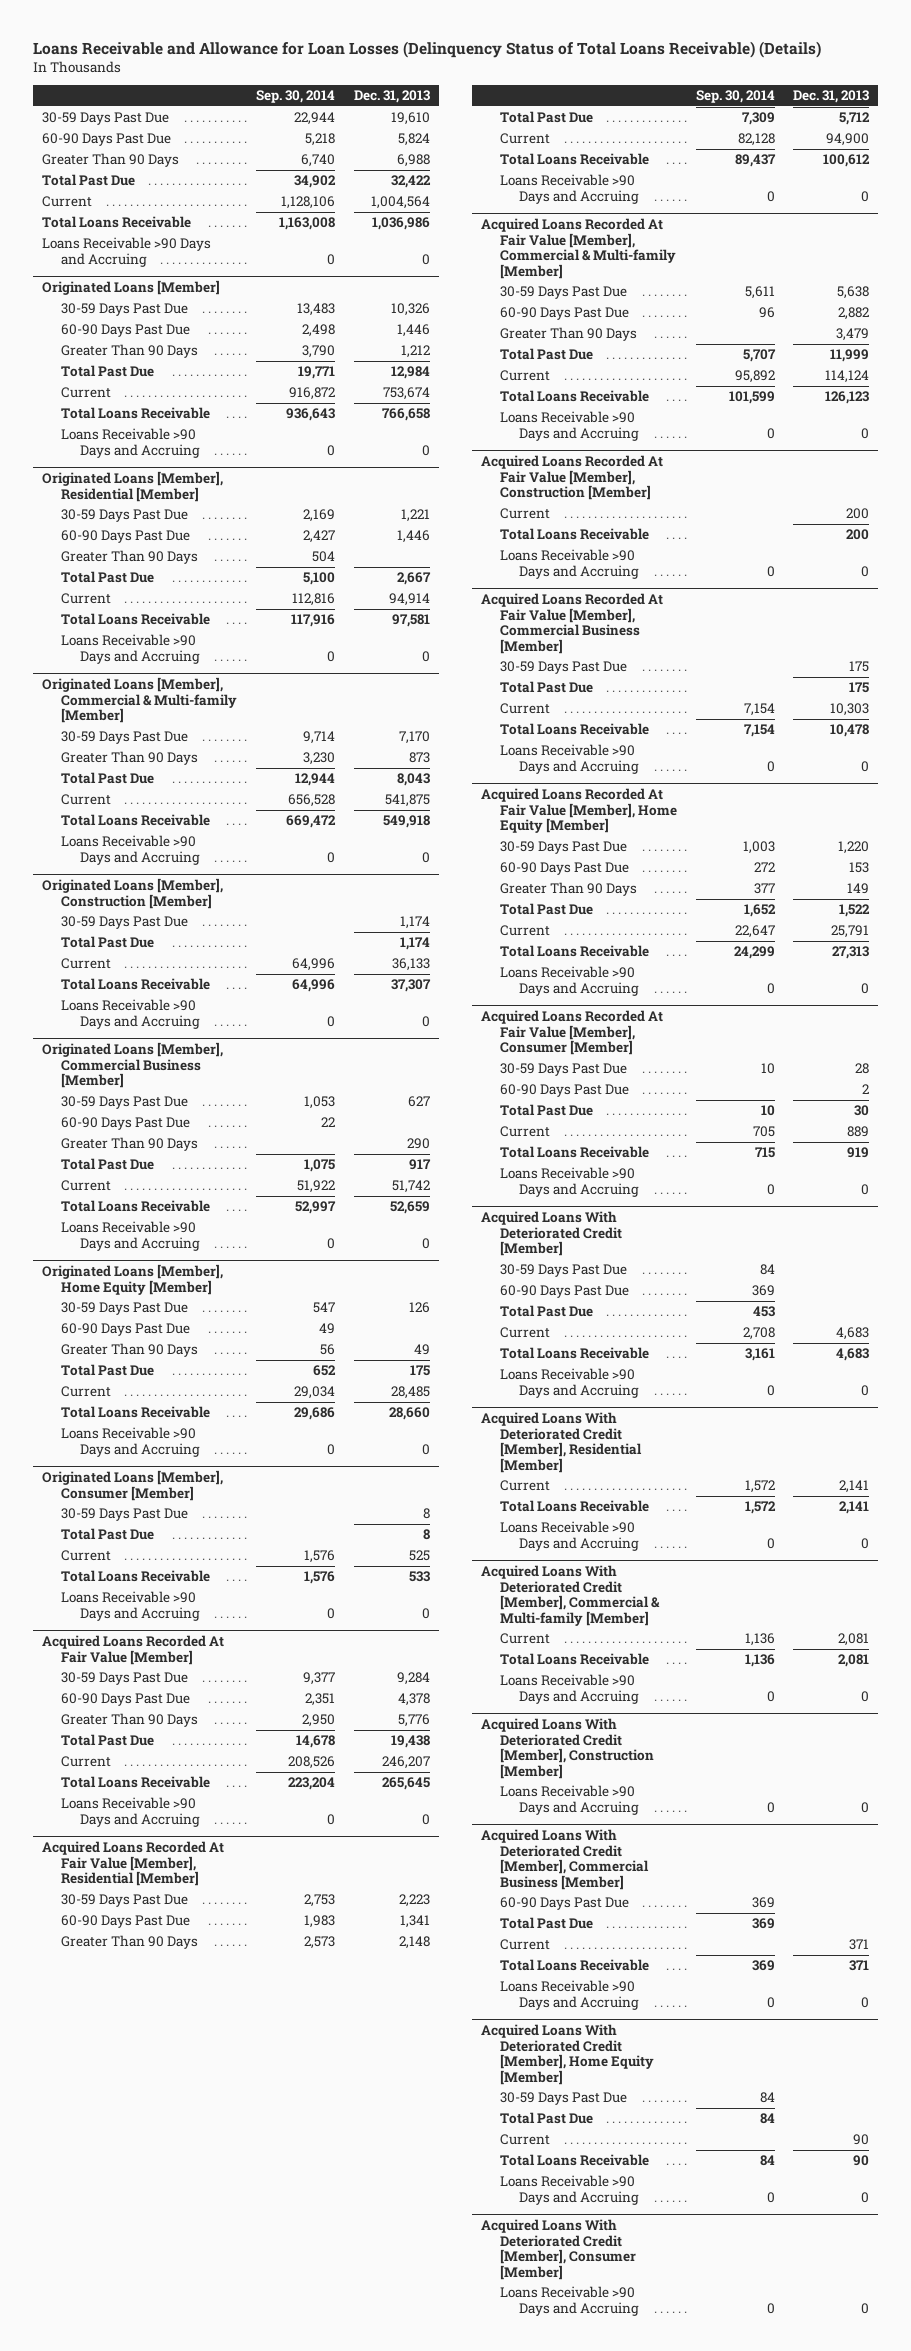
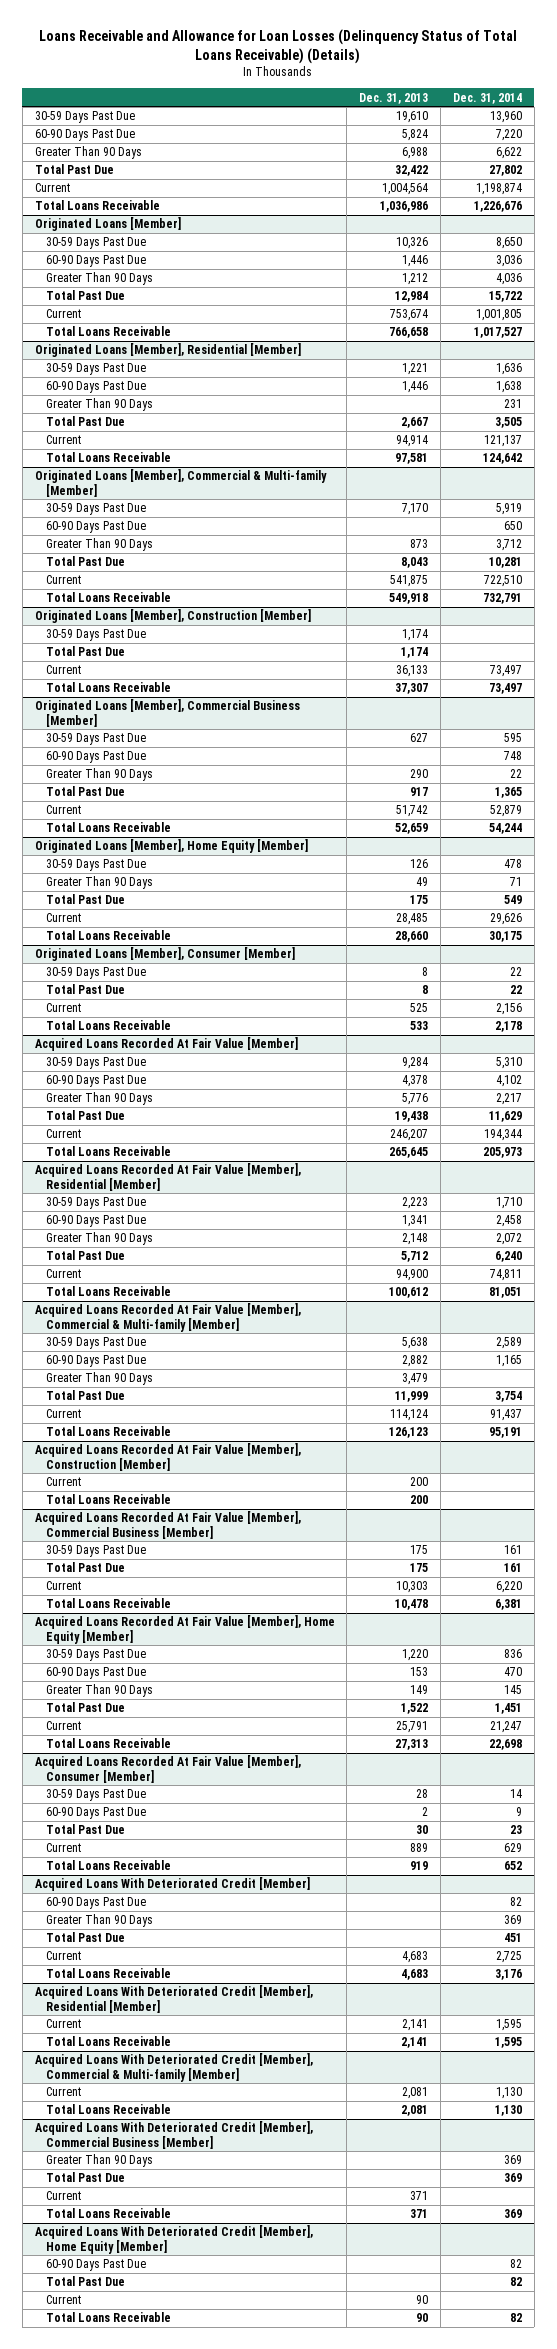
[256,90,336,104] Sep. 30, 2014 -> none
none -> [453,92,523,104] Dec. 31, 2014
[42,237,212,267] Loans Receivable >90 Days and Accruing -> none
[61,428,201,458] Loans Receivable >90 Days and Accruing -> none
[61,634,201,664] Loans Receivable >90 Days and Accruing -> none
none -> [46,521,147,534] 60-90 Days Past Due
[61,835,201,865] Loans Receivable >90 Days and Accruing -> none
[61,999,201,1029] Loans Receivable >90 Days and Accruing -> none
[61,1221,201,1251] Loans Receivable >90 Days and Accruing -> none
[61,1323,191,1337] 60-90 Days Past Due -> none
[61,1427,201,1457] Loans Receivable >90 Days and Accruing -> none
[61,1591,201,1621] Loans Receivable >90 Days and Accruing -> none
[61,1797,201,1827] Loans Receivable >90 Days and Accruing -> none
[500,174,640,204] Loans Receivable >90 Days and Accruing -> none
[500,411,640,441] Loans Receivable >90 Days and Accruing -> none
[500,549,640,579] Loans Receivable >90 Days and Accruing -> none
[500,744,640,774] Loans Receivable >90 Days and Accruing -> none
[500,966,640,996] Loans Receivable >90 Days and Accruing -> none
[500,1167,640,1197] Loans Receivable >90 Days and Accruing -> none
[500,1264,628,1278] 30-59 Days Past Due -> none
none -> [46,1914,154,1928] Greater Than 90 Days
[500,1368,640,1398] Loans Receivable >90 Days and Accruing -> none
[500,1521,640,1551] Loans Receivable >90 Days and Accruing -> none
[500,1674,640,1704] Loans Receivable >90 Days and Accruing -> none
[481,1718,655,1779] Acquired Loans With Deteriorated Credit [Member], Construction [Member] -> none
[500,1785,640,1815] Loans Receivable >90 Days and Accruing -> none
[500,1897,630,1911] 60-90 Days Past Due -> none
none -> [46,2154,154,2168] Greater Than 90 Days
[500,1980,640,2010] Loans Receivable >90 Days and Accruing -> none
[500,2092,628,2106] 30-59 Days Past Due -> none
none -> [46,2259,147,2272] 60-90 Days Past Due
[500,2175,640,2205] Loans Receivable >90 Days and Accruing -> none
[481,2219,637,2280] Acquired Loans With Deteriorated Credit [Member], Consumer [Member] -> none
[500,2286,640,2316] Loans Receivable >90 Days and Accruing -> none

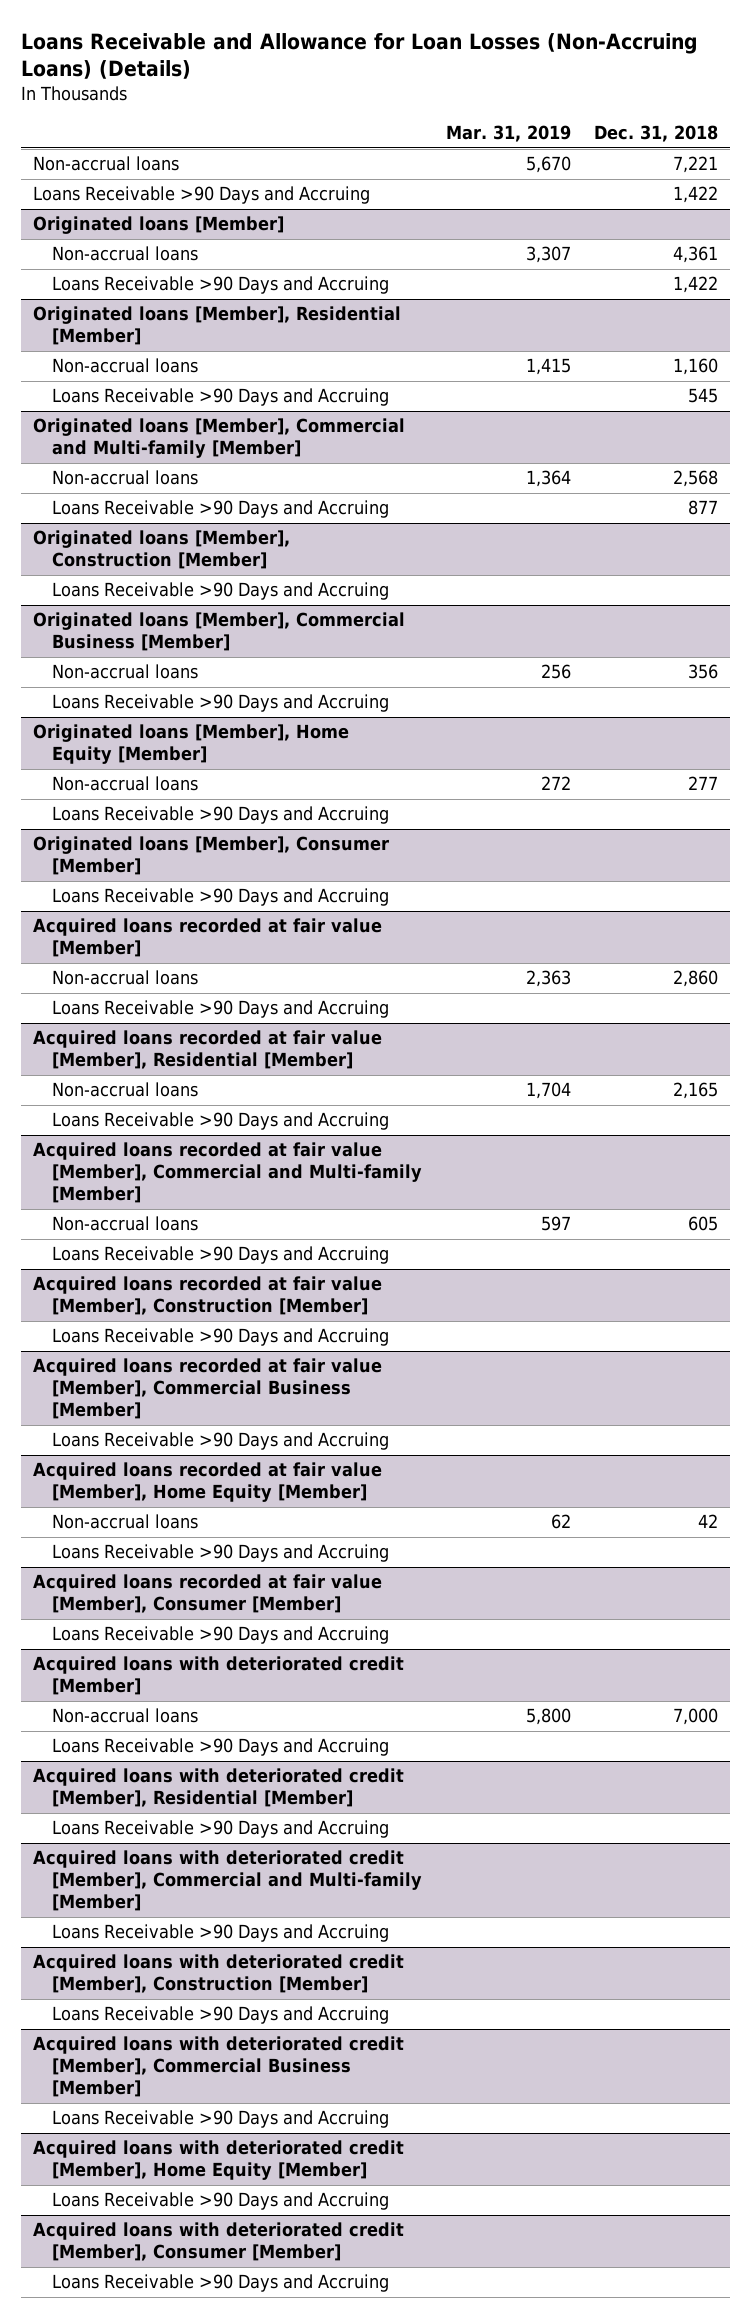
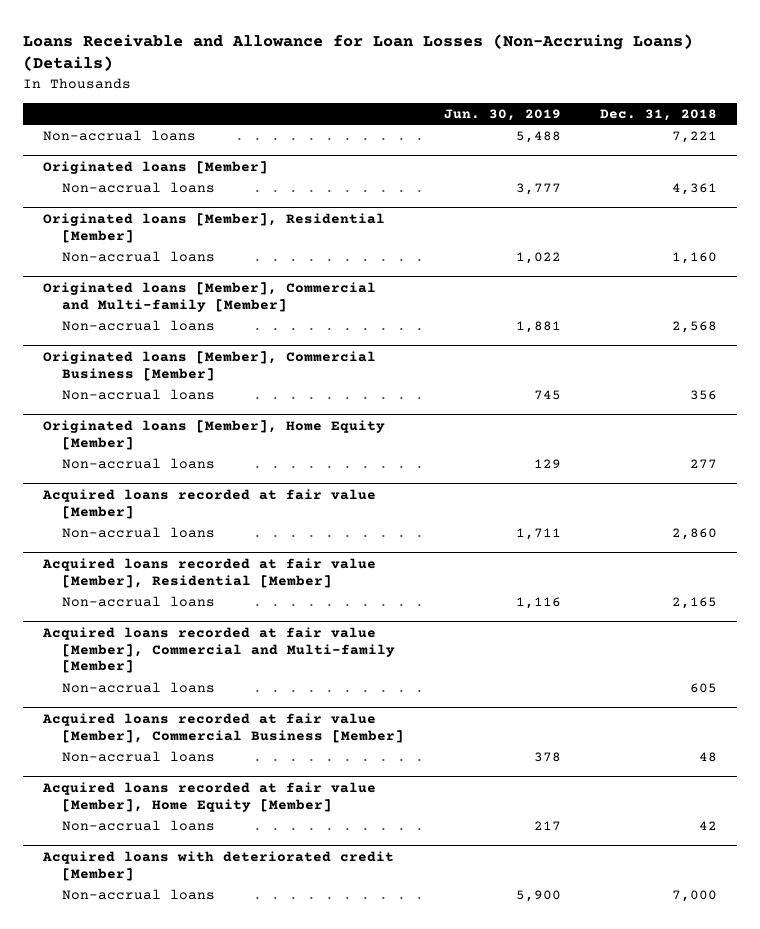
[445,125,571,143] Mar. 31, 2019 -> none
none -> [443,108,561,121] Jun. 30, 2019
[32,186,370,205] Loans Receivable >90 Days and Accruing -> none
[52,276,390,295] Loans Receivable >90 Days and Accruing -> none
[52,388,390,407] Loans Receivable >90 Days and Accruing -> none
[52,500,390,519] Loans Receivable >90 Days and Accruing -> none
[32,530,290,570] Originated loans [Member], Construction [Member] -> none
[52,582,390,601] Loans Receivable >90 Days and Accruing -> none
[52,694,390,713] Loans Receivable >90 Days and Accruing -> none
[52,806,390,825] Loans Receivable >90 Days and Accruing -> none
[32,836,389,876] Originated loans [Member], Consumer [Member] -> none
[52,888,390,907] Loans Receivable >90 Days and Accruing -> none
[52,1000,390,1019] Loans Receivable >90 Days and Accruing -> none
[52,1112,390,1131] Loans Receivable >90 Days and Accruing -> none
[52,1246,390,1265] Loans Receivable >90 Days and Accruing -> none
[32,1276,382,1316] Acquired loans recorded at fair value [Member], Construction [Member] -> none
[52,1328,390,1347] Loans Receivable >90 Days and Accruing -> none
[52,1432,390,1451] Loans Receivable >90 Days and Accruing -> none
none -> [62,751,216,763] Non-accrual loans
[52,1544,390,1563] Loans Receivable >90 Days and Accruing -> none
[32,1574,382,1614] Acquired loans recorded at fair value [Member], Consumer [Member] -> none
[52,1626,390,1645] Loans Receivable >90 Days and Accruing -> none
[52,1738,390,1757] Loans Receivable >90 Days and Accruing -> none
[32,1768,404,1808] Acquired loans with deteriorated credit [Member], Residential [Member] -> none
[52,1820,390,1839] Loans Receivable >90 Days and Accruing -> none
[32,1850,423,1912] Acquired loans with deteriorated credit [Member], Commercial and Multi-family [Member] -> none
[52,1924,390,1943] Loans Receivable >90 Days and Accruing -> none
[32,1954,404,1994] Acquired loans with deteriorated credit [Member], Construction [Member] -> none
[52,2006,390,2025] Loans Receivable >90 Days and Accruing -> none
[32,2036,404,2098] Acquired loans with deteriorated credit [Member], Commercial Business [Member] -> none
[52,2110,390,2129] Loans Receivable >90 Days and Accruing -> none
[32,2140,404,2181] Acquired loans with deteriorated credit [Member], Home Equity [Member] -> none
[52,2192,390,2211] Loans Receivable >90 Days and Accruing -> none
[32,2222,404,2262] Acquired loans with deteriorated credit [Member], Consumer [Member] -> none
[52,2274,390,2293] Loans Receivable >90 Days and Accruing -> none

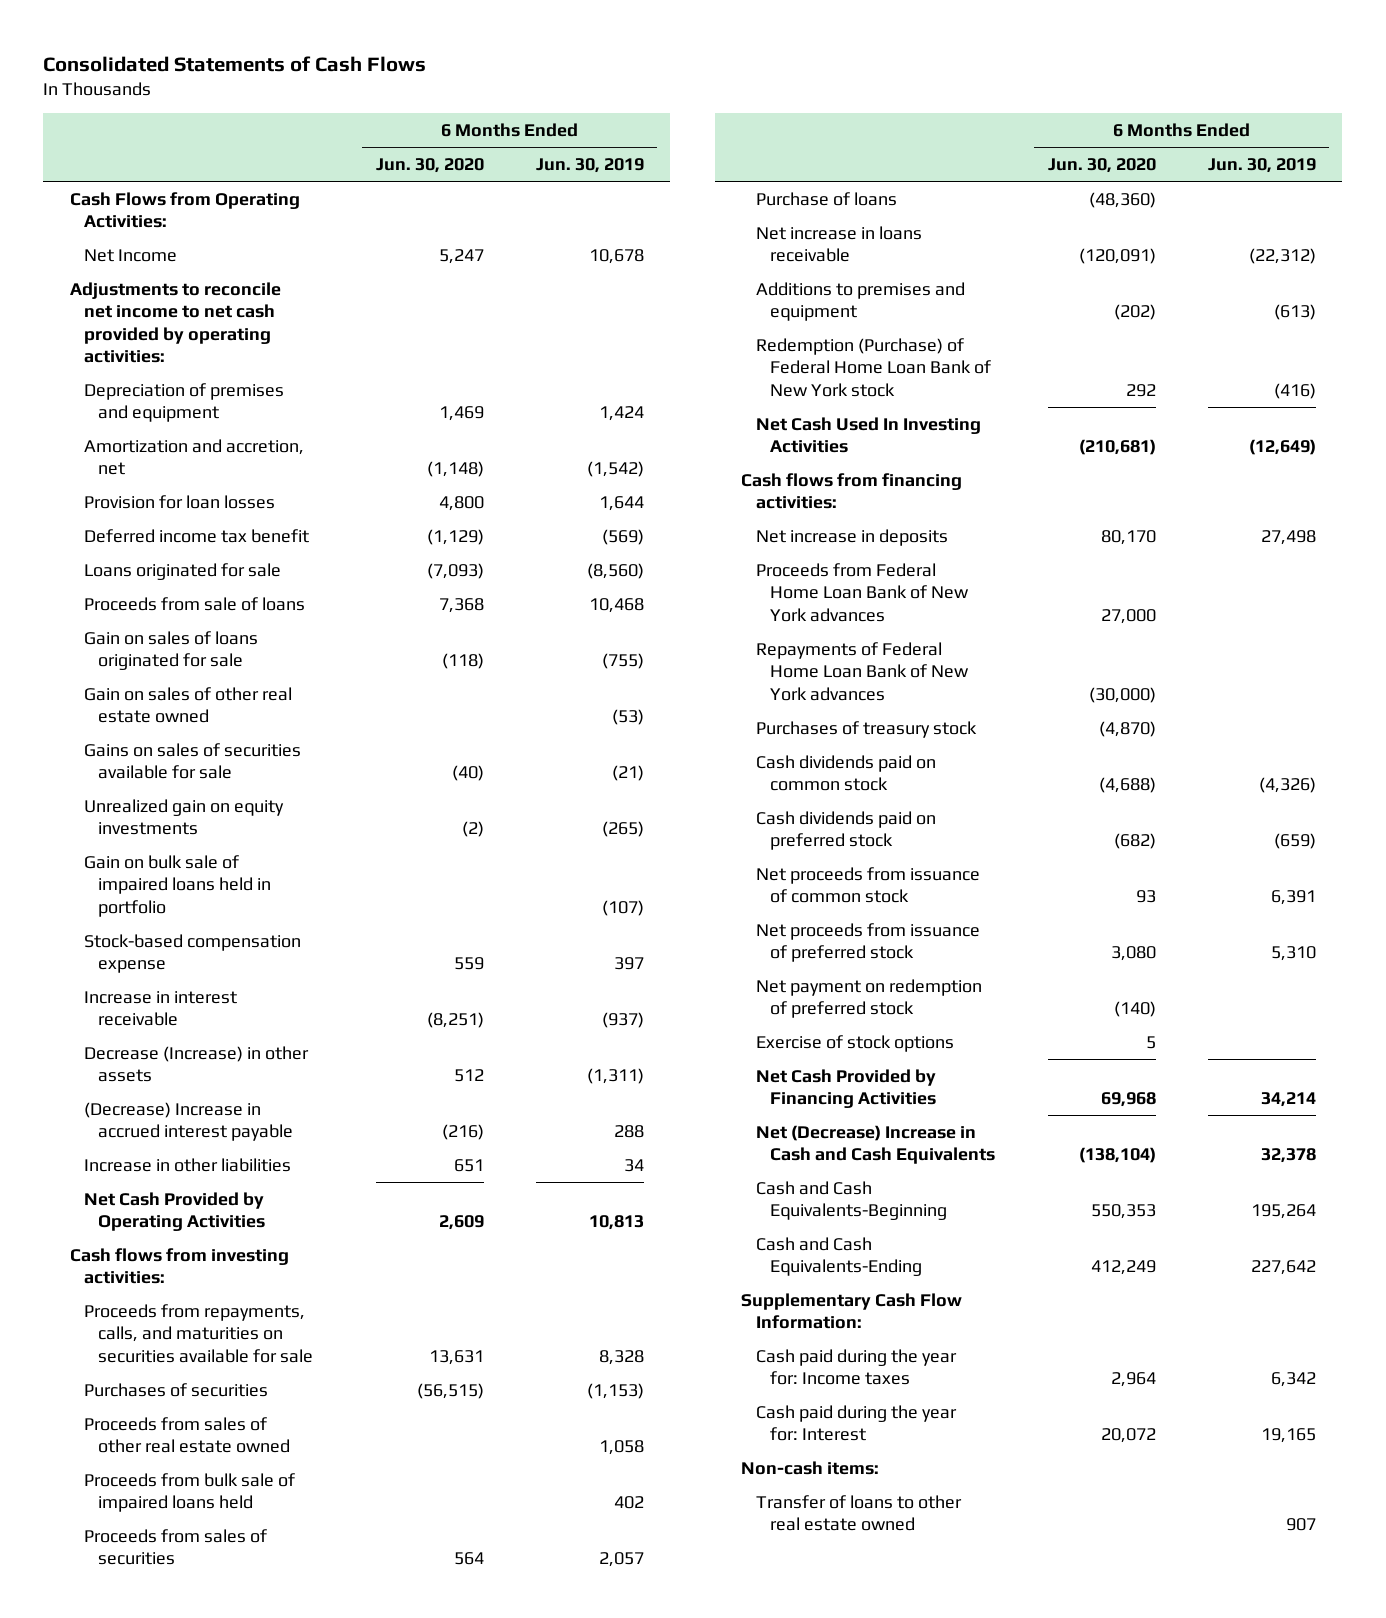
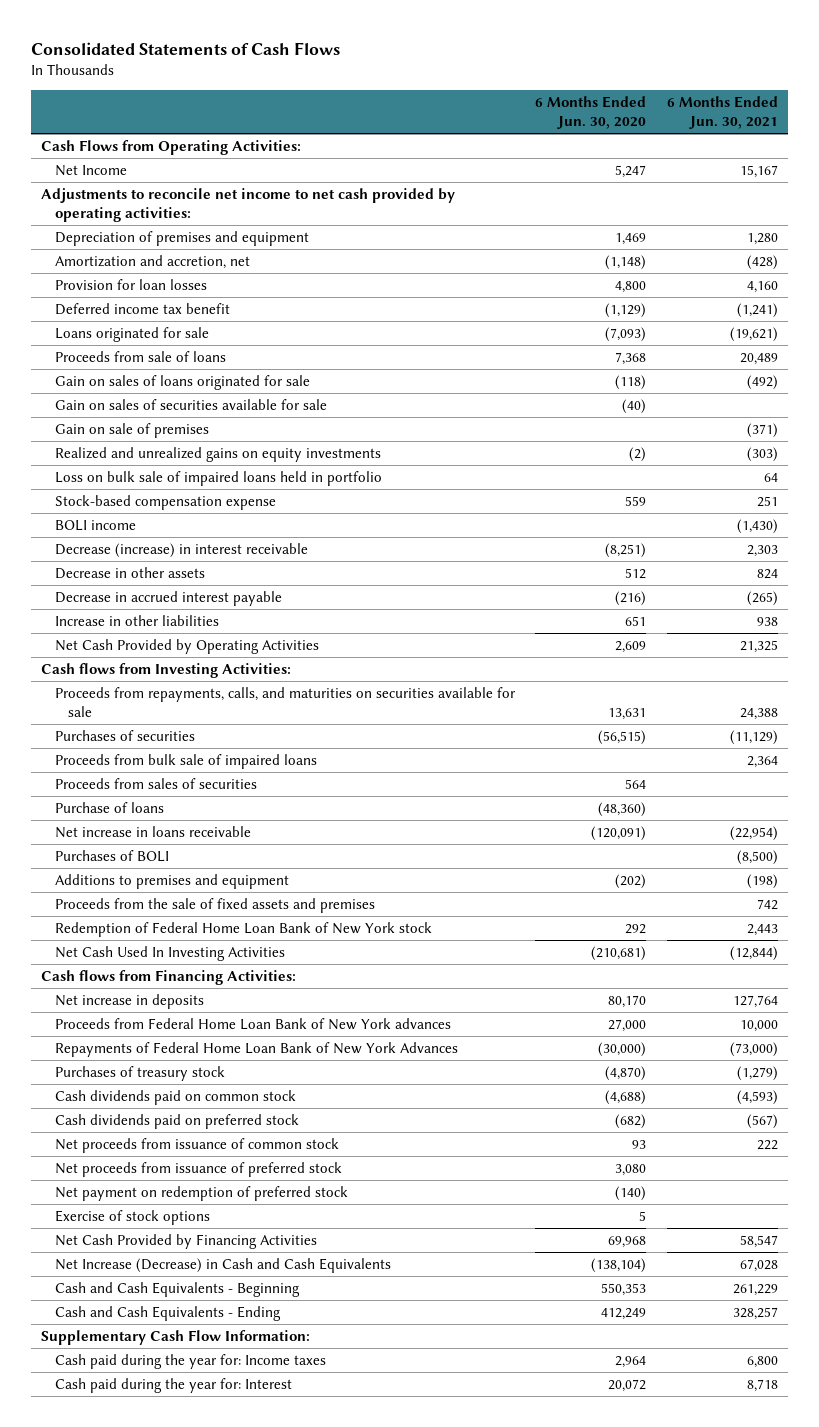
[536,158,645,174] Jun. 30, 2019 -> none
none -> [666,96,778,130] 6 Months Ended Jun. 30, 2021
[83,686,292,724] Gain on sales of other real estate owned -> none
[83,742,301,780] Gains on sales of securities available for sale -> [54,399,327,411] Gain on sales of securities available for sale
none -> [54,423,209,439] Gain on sale of premises
[83,798,284,836] Unrealized gain on equity investments -> [54,447,381,463] Realized and unrealized gains on equity investments
[83,854,272,917] Gain on bulk sale of impaired loans held in portfolio -> [54,471,382,487] Loss on bulk sale of impaired loans held in portfolio
none -> [54,520,136,532] BOLI income
[83,990,237,1027] Increase in interest receivable -> [54,543,308,559] Decrease (increase) in interest receivable
[83,1045,309,1083] Decrease (Increase) in other assets -> [54,567,205,580] Decrease in other assets
[83,1101,294,1142] (Decrease) Increase in accrued interest payable -> [54,591,282,607] Decrease in accrued interest payable
[69,1247,289,1285] Cash flows from investing activities: -> [41,663,292,679] Cash flows from Investing Activities:
[83,1416,291,1454] Proceeds from sales of other real estate owned -> none
[83,1472,295,1513] Proceeds from bulk sale of impaired loans held -> [54,754,317,770] Proceeds from bulk sale of impaired loans
none -> [54,850,169,863] Purchases of BOLI
none -> [54,898,375,914] Proceeds from the sale of fixed assets and premises
[755,337,992,397] Redemption (Purchase) of Federal Home Loan Bank of New York stock -> [54,922,432,938] Redemption of Federal Home Loan Bank of New York stock
[741,472,963,510] Cash flows from financing activities: -> [41,970,297,986] Cash flows from Financing Activities:
[755,641,970,701] Repayments of Federal Home Loan Bank of New York advances -> [54,1042,458,1058] Repayments of Federal Home Loan Bank of New York Advances
[755,1124,996,1165] Net (Decrease) Increase in Cash and Cash Equivalents -> [54,1258,391,1274] Net Increase (Decrease) in Cash and Cash Equivalents
[755,1180,948,1221] Cash and Cash Equivalents-Beginning -> [54,1282,300,1298] Cash and Cash Equivalents - Beginning
[755,1236,923,1277] Cash and Cash Equivalents-Ending -> [54,1306,281,1322] Cash and Cash Equivalents - Ending
[741,1460,880,1475] Non-cash items: -> none
[755,1494,962,1532] Transfer of loans to other real estate owned -> none

